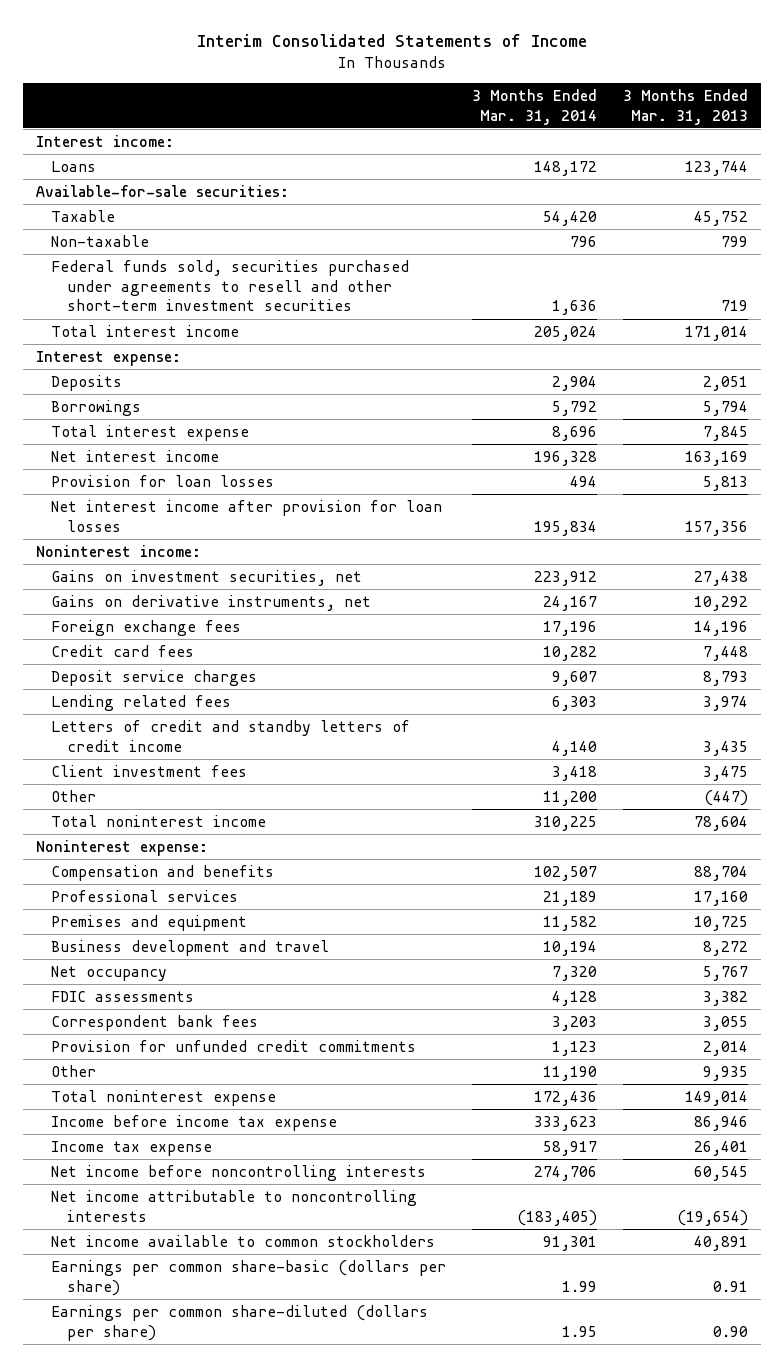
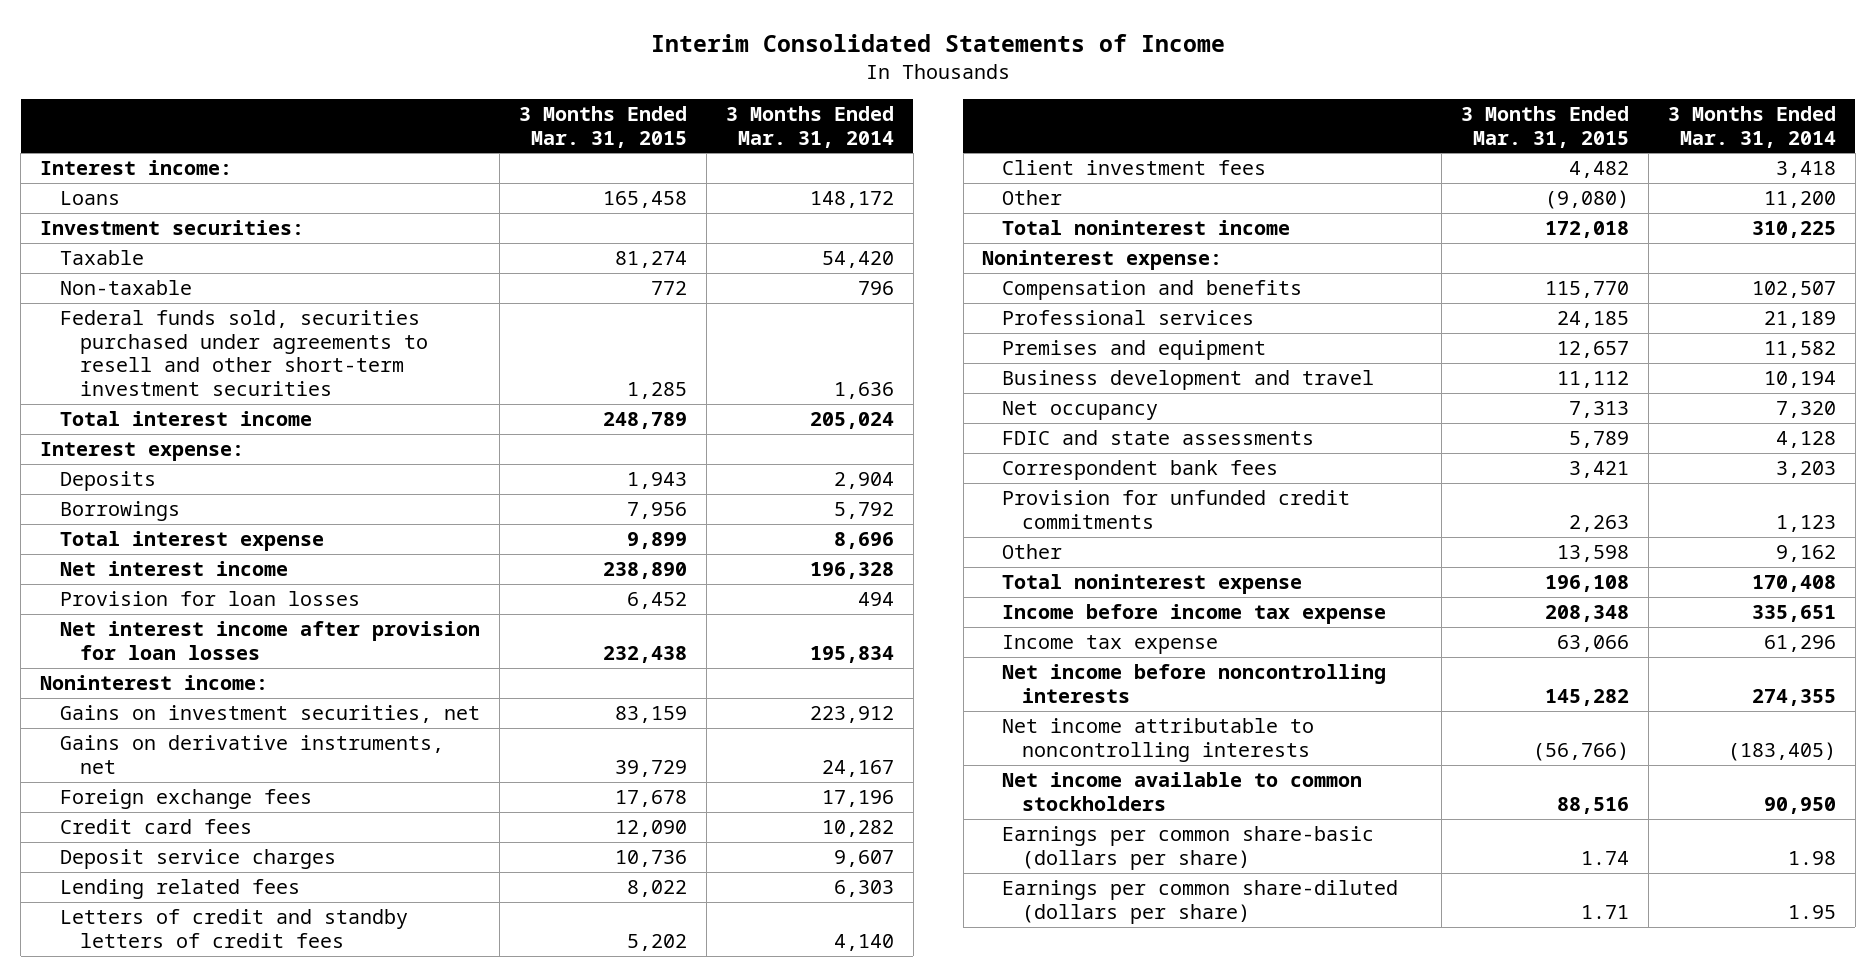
[622,88,748,125] 3 Months Ended Mar. 31, 2013 -> none
none -> [518,106,687,148] 3 Months Ended Mar. 31, 2015
[36,184,290,197] Available-for-sale securities: -> [40,220,305,236] Investment securities:
[51,719,411,752] Letters of credit and standby letters of credit income -> [60,909,409,948] Letters of credit and standby letters of credit fees
[51,990,195,1002] FDIC assessments -> [1002,430,1315,446] FDIC and state assessments
[543,1065,598,1081] 11,190 -> [1775,545,1836,563] 9,162
[534,1090,598,1106] 172,436 -> [1751,575,1836,593] 170,408
[534,1115,598,1131] 333,623 -> [1751,605,1836,623] 335,651
[543,1140,598,1156] 58,917 -> [1763,635,1836,653] 61,296
[534,1165,598,1181] 274,706 -> [1751,688,1836,706] 274,355
[543,1235,598,1251] 91,301 -> [1763,796,1836,814] 90,950
[562,1280,598,1292] 1.99 -> [1787,850,1836,865] 1.98

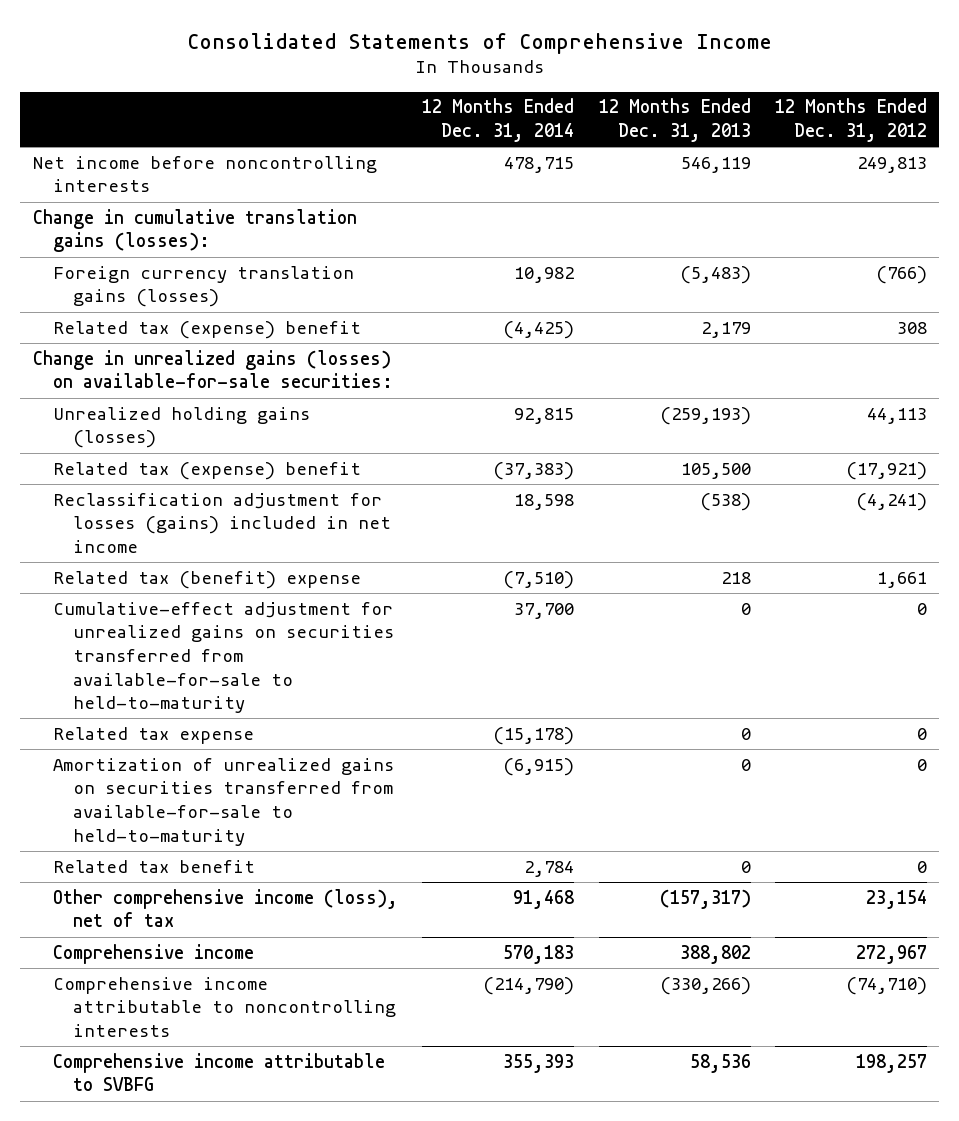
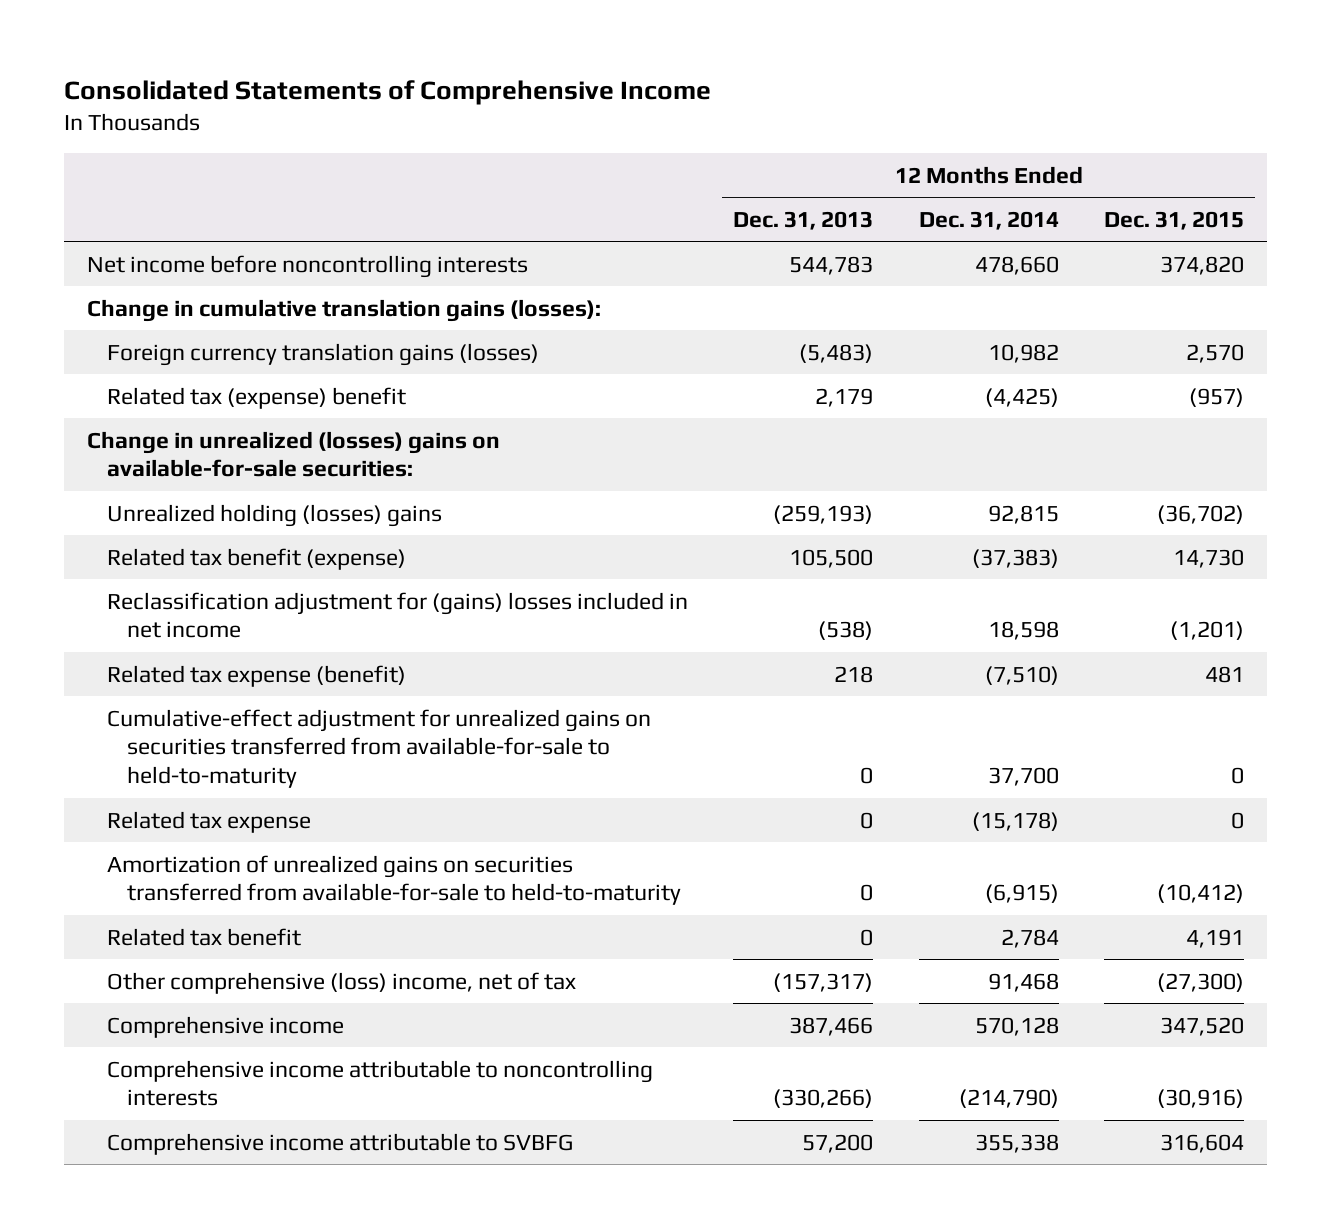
[774,98,927,143] 12 Months Ended Dec. 31, 2012 -> none
none -> [1103,210,1244,230] Dec. 31, 2015
[504,156,575,173] 478,715 -> [974,255,1059,275] 478,660
[680,156,751,173] 546,119 -> [789,255,874,275] 544,783
[32,349,393,389] Change in unrealized gains (losses) on available-for-sale securities: -> [86,430,500,478] Change in unrealized (losses) gains on available-for-sale securities:
[52,406,310,449] Unrealized holding gains (losses) -> [106,503,442,527] Unrealized holding (losses) gains
[52,461,361,480] Related tax (expense) benefit -> [106,547,406,570] Related tax benefit (expense)
[52,492,392,553] Reclassification adjustment for losses (gains) included in net income -> [106,591,688,639] Reclassification adjustment for (gains) losses included in net income
[52,570,361,589] Related tax (benefit) expense -> [106,664,406,687] Related tax expense (benefit)
[52,888,398,928] Other comprehensive income (loss), net of tax -> [106,971,576,994] Other comprehensive (loss) income, net of tax
[503,944,575,964] 570,183 -> [974,1016,1059,1036] 570,128
[679,944,751,964] 388,802 -> [789,1016,874,1036] 387,466
[503,1053,575,1073] 355,393 -> [974,1133,1059,1153] 355,338
[689,1053,751,1073] 58,536 -> [802,1133,874,1153] 57,200

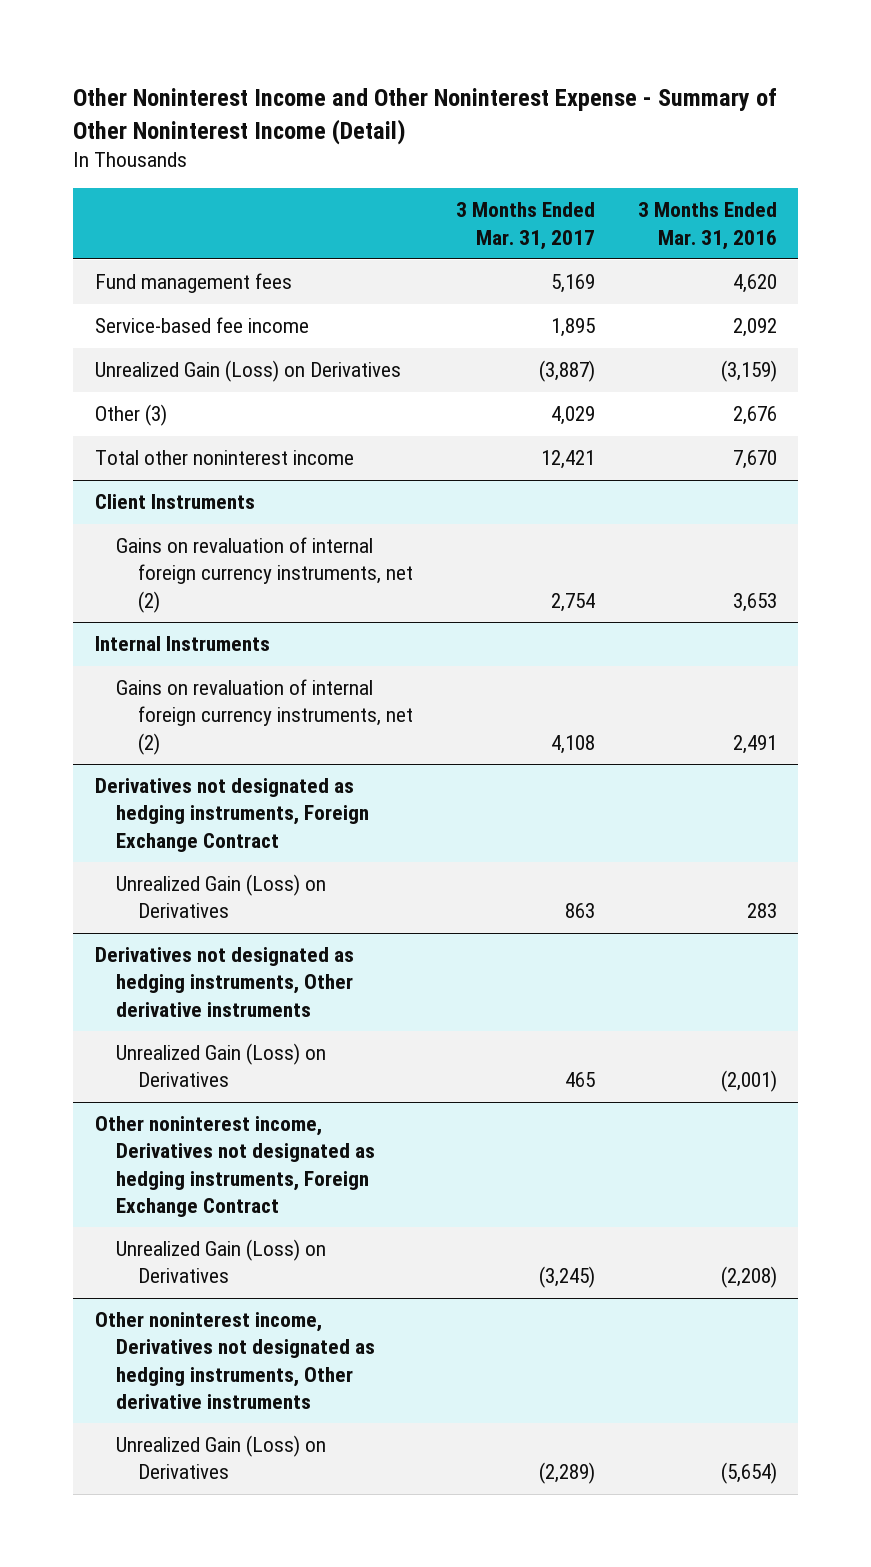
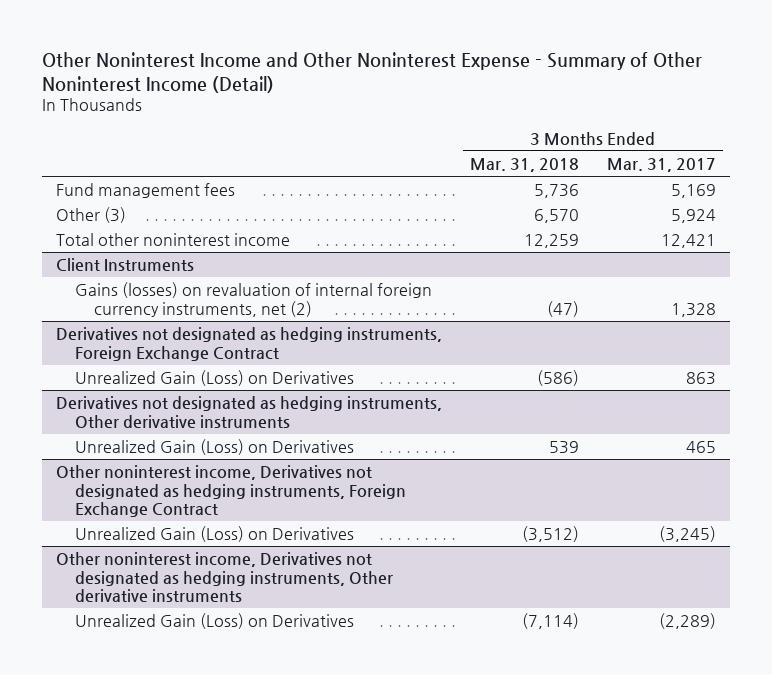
[637,202,777,250] 3 Months Ended Mar. 31, 2016 -> none
none -> [469,157,579,172] Mar. 31, 2018
[94,317,309,334] Service-based fee income -> none
[94,360,401,383] Unrealized Gain (Loss) on Derivatives -> none
[550,406,595,426] 4,029 -> [670,209,716,224] 5,924
[94,636,270,652] Internal Instruments -> none
[116,679,413,755] Gains on revaluation of internal foreign currency instruments, net (2) -> none
[116,537,413,613] Gains on revaluation of internal foreign currency instruments, net (2) -> [75,282,433,317] Gains (losses) on revaluation of internal foreign currency instruments, net (2)
[550,592,595,612] 2,754 -> [670,302,716,317] 1,328

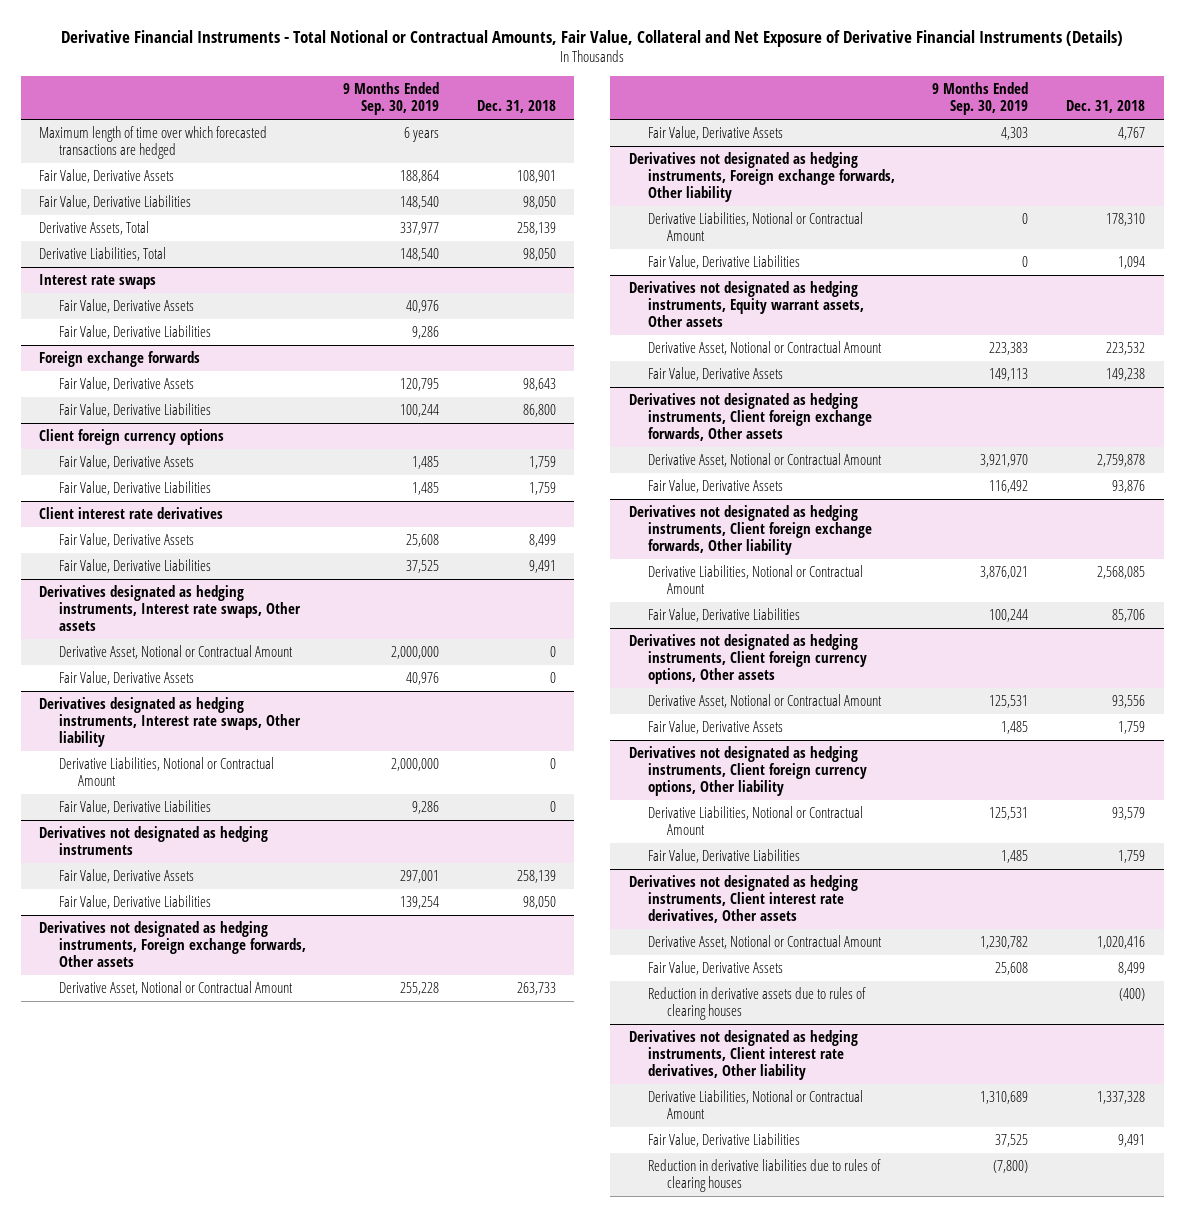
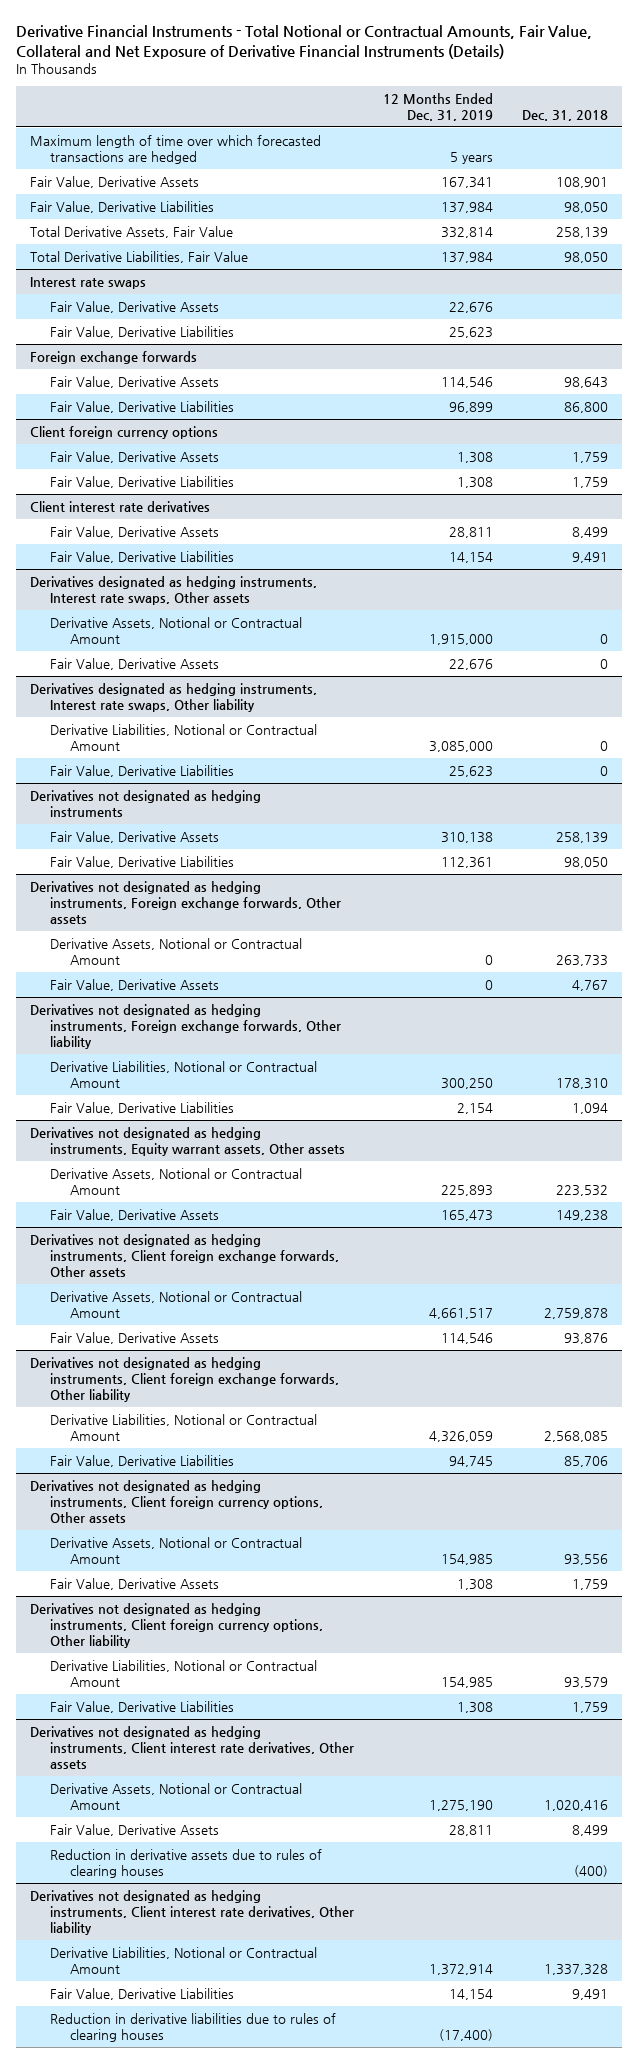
[343,82,440,116] 9 Months Ended Sep. 30, 2019 -> none
none -> [382,92,493,122] 12 Months Ended Dec. 31, 2019
[39,221,150,236] Derivative Assets, Total -> [30,225,234,238] Total Derivative Assets, Fair Value
[39,247,167,262] Derivative Liabilities, Total -> [30,250,249,263] Total Derivative Liabilities, Fair Value
[58,645,293,660] Derivative Asset, Notional or Contractual Amount -> [50,616,303,645] Derivative Assets, Notional or Contractual Amount
[58,981,293,996] Derivative Asset, Notional or Contractual Amount -> [50,937,303,966] Derivative Assets, Notional or Contractual Amount
[647,341,882,356] Derivative Asset, Notional or Contractual Amount -> [50,1167,303,1196] Derivative Assets, Notional or Contractual Amount
[647,453,882,468] Derivative Asset, Notional or Contractual Amount -> [50,1290,303,1319] Derivative Assets, Notional or Contractual Amount
[647,694,882,709] Derivative Asset, Notional or Contractual Amount -> [50,1536,303,1565] Derivative Assets, Notional or Contractual Amount
[647,935,882,950] Derivative Asset, Notional or Contractual Amount -> [50,1782,303,1811] Derivative Assets, Notional or Contractual Amount

